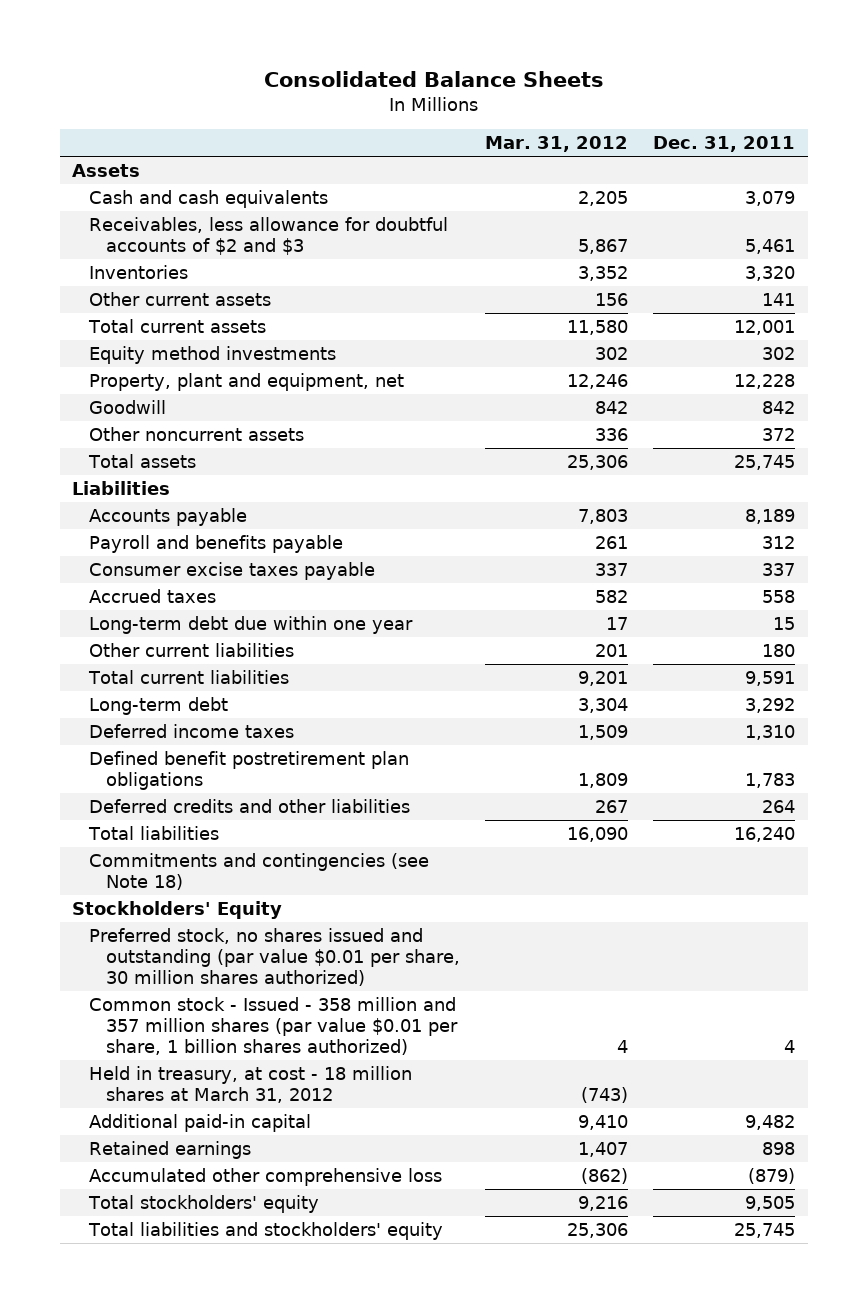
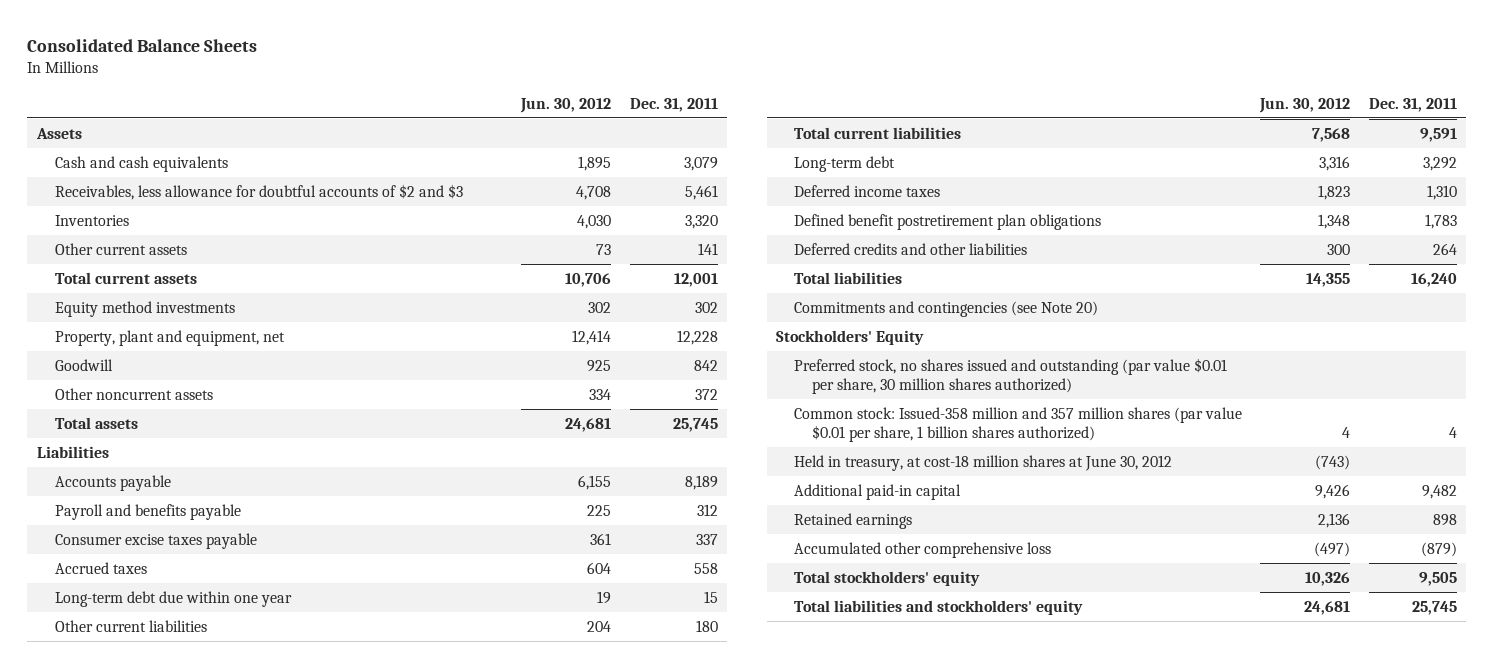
[485,135,629,152] Mar. 31, 2012 -> none
none -> [520,97,612,113] Jun. 30, 2012
[89,852,430,891] Commitments and contingencies (see Note 18) -> [793,300,1098,317] Commitments and contingencies (see Note 20)
[89,996,458,1056] Common stock - Issued - 358 million and 357 million shares (par value $0.01 per share, 1 billion shares authorized) -> [793,406,1242,442] Common stock: Issued-358 million and 357 million shares (par value $0.01 per share, 1 billion shares authorized)
[89,1065,413,1104] Held in treasury, at cost - 18 million shares at March 31, 2012 -> [793,454,1172,471] Held in treasury, at cost-18 million shares at June 30, 2012

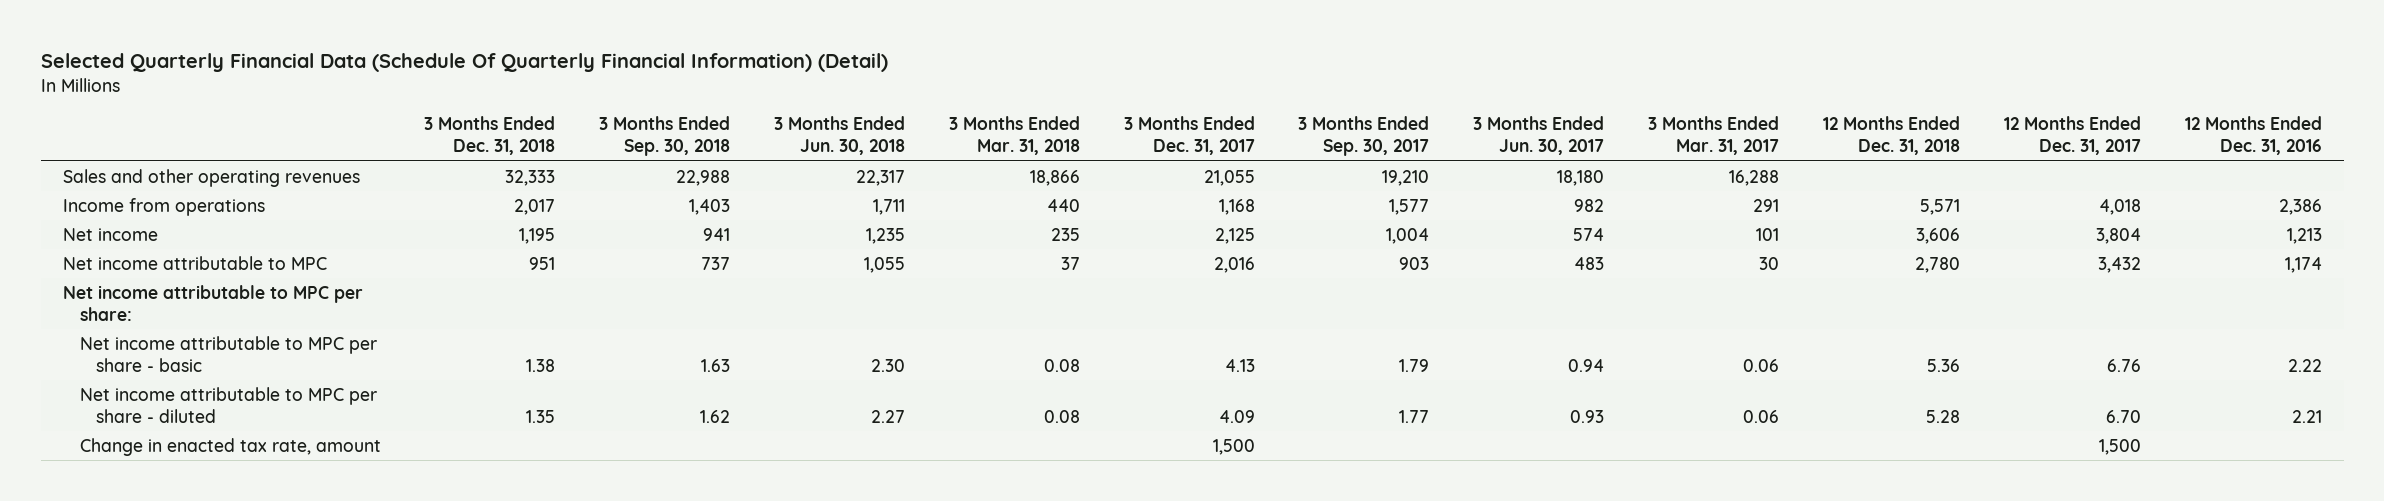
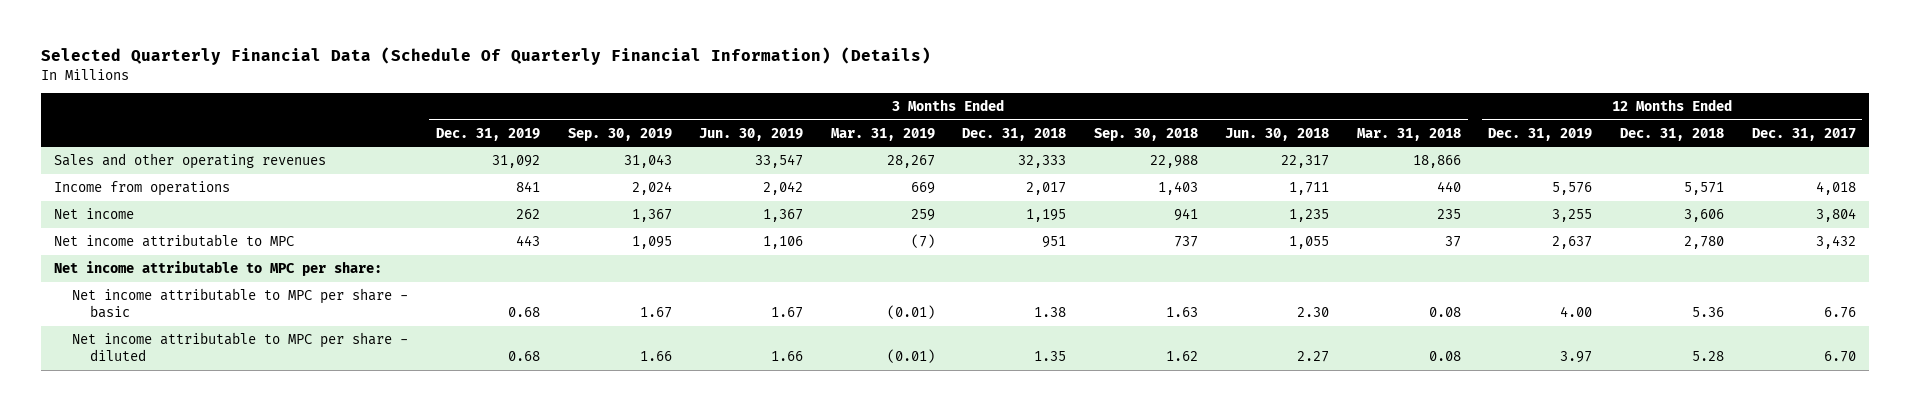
[40,53,888,73] Selected Quarterly Financial Data (Schedule Of Quarterly Financial Information) (Detail) -> [40,47,931,66] Selected Quarterly Financial Data (Schedule Of Quarterly Financial Information) (Details)
[1123,116,1255,156] 3 Months Ended Dec. 31, 2017 -> none
[1298,116,1430,157] 3 Months Ended Sep. 30, 2017 -> none
[1473,116,1605,156] 3 Months Ended Jun. 30, 2017 -> none
[1648,116,1780,156] 3 Months Ended Mar. 31, 2017 -> none
[2184,116,2322,156] 12 Months Ended Dec. 31, 2016 -> none
none -> [435,127,540,141] Dec. 31, 2019
none -> [567,127,672,141] Sep. 30, 2019
none -> [699,127,804,141] Jun. 30, 2019
none -> [830,127,935,141] Mar. 31, 2019
none -> [1488,127,1593,141] Dec. 31, 2019
[79,437,381,456] Change in enacted tax rate, amount -> none

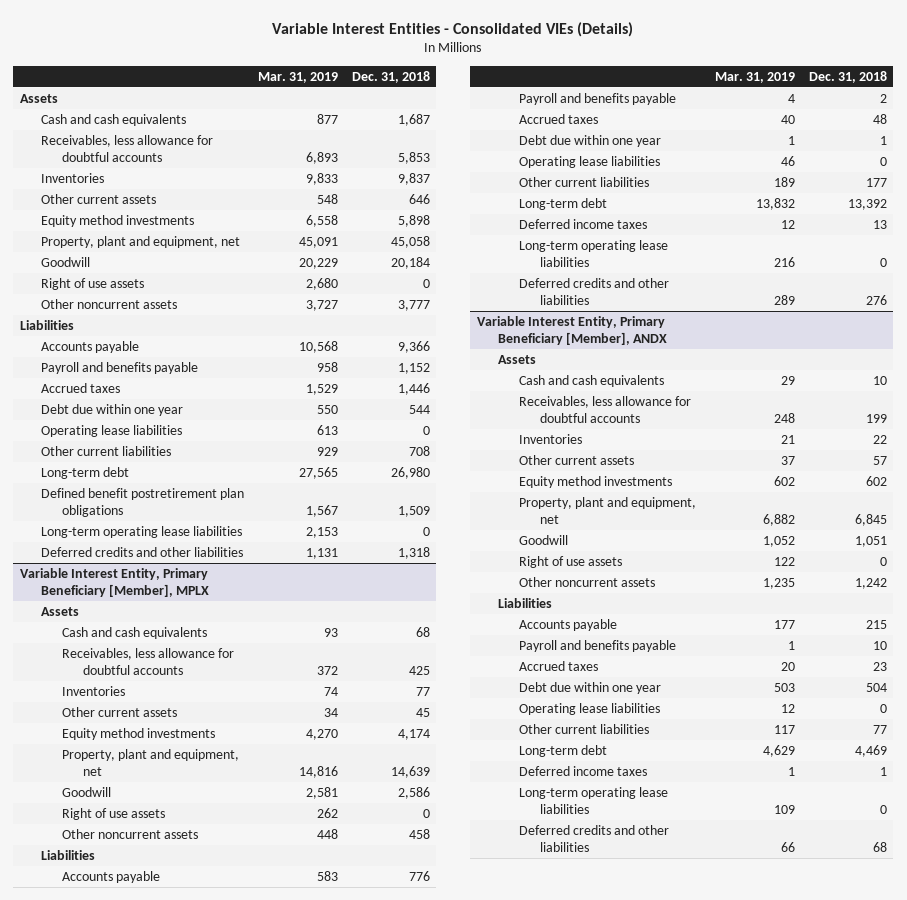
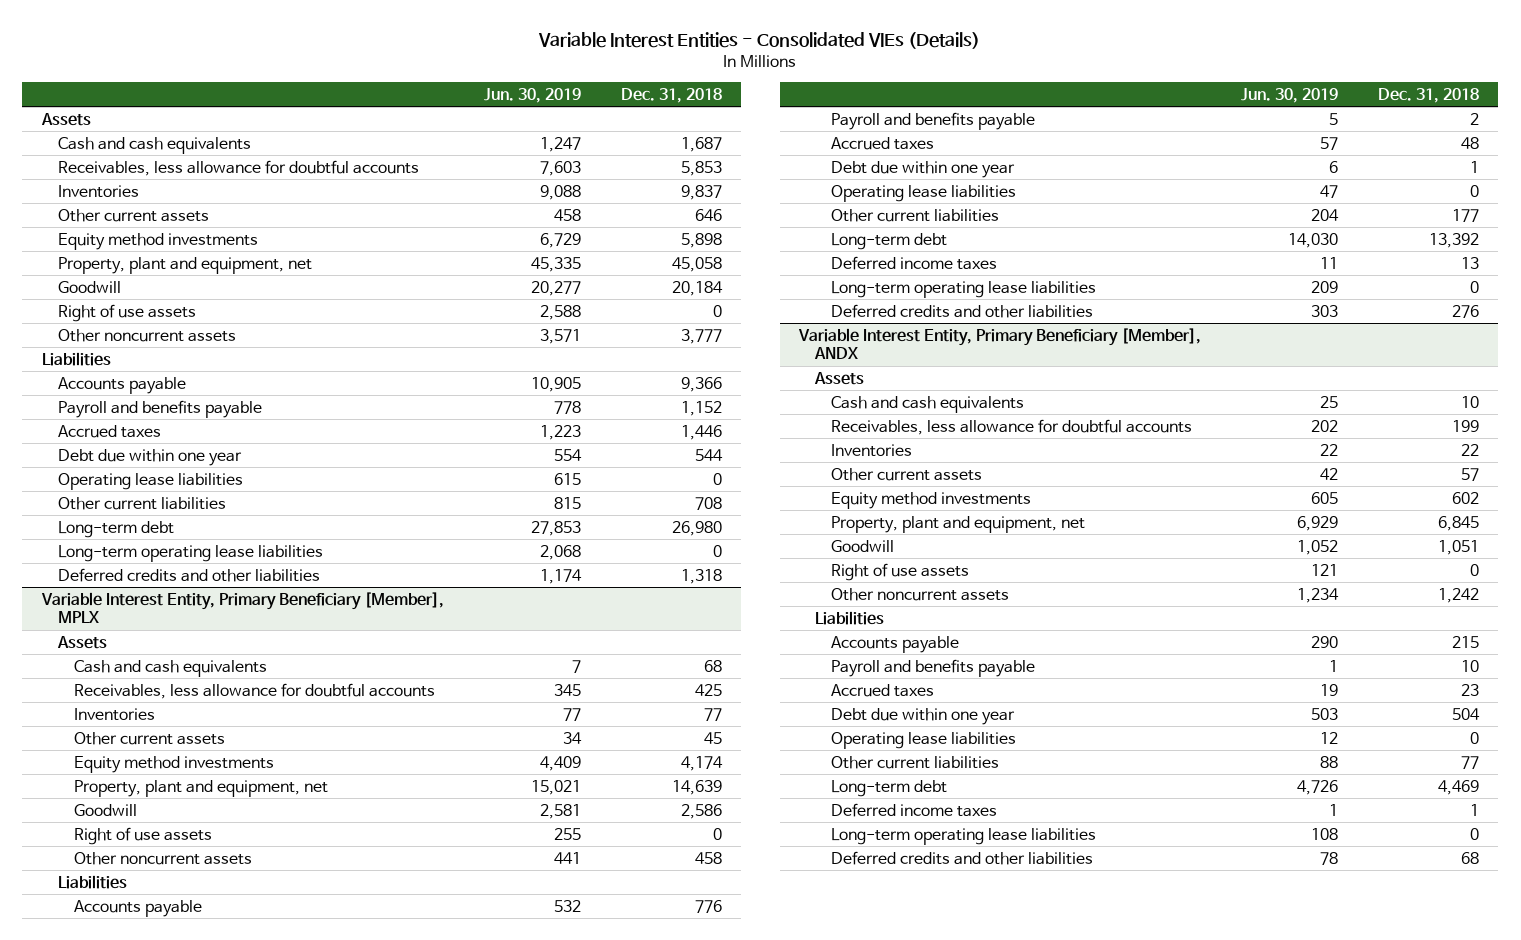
[257,71,338,83] Mar. 31, 2019 -> none
none -> [483,87,581,103] Jun. 30, 2019
[40,488,244,517] Defined benefit postretirement plan obligations -> none

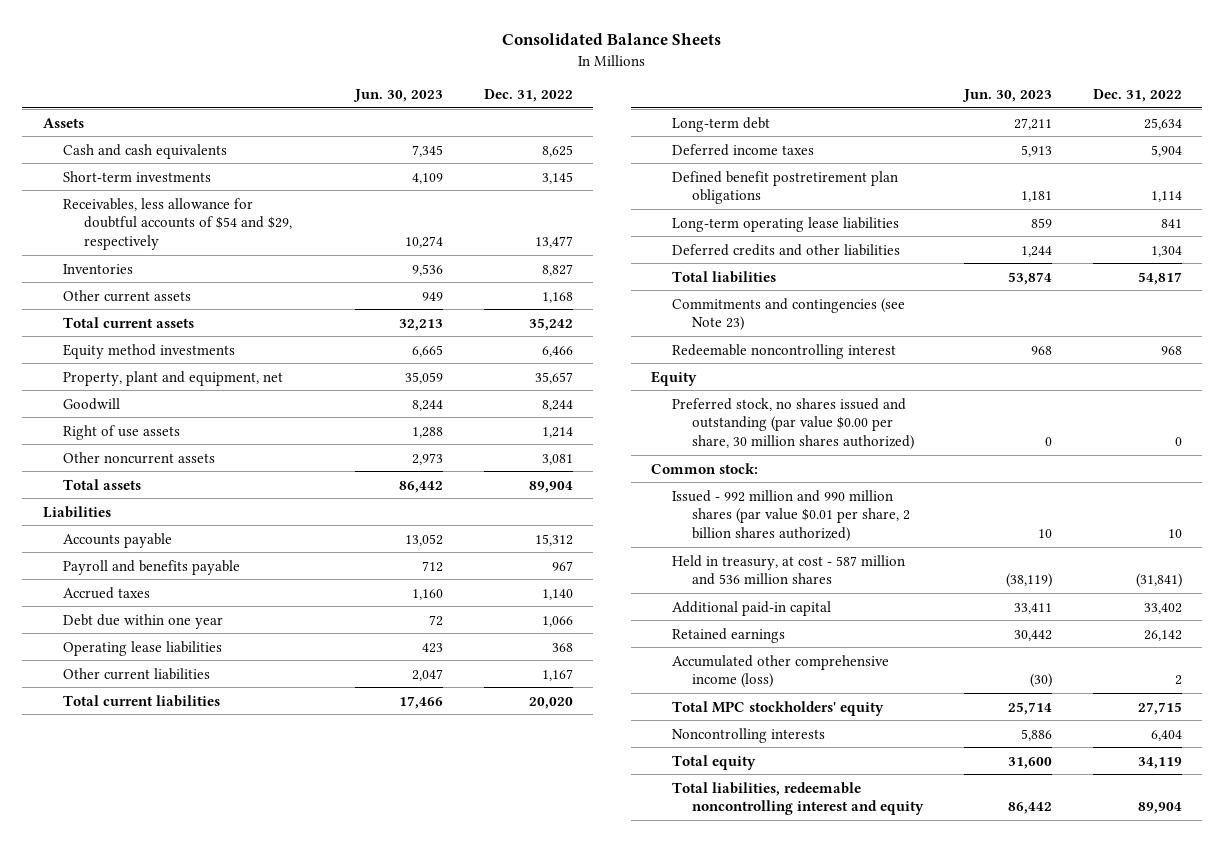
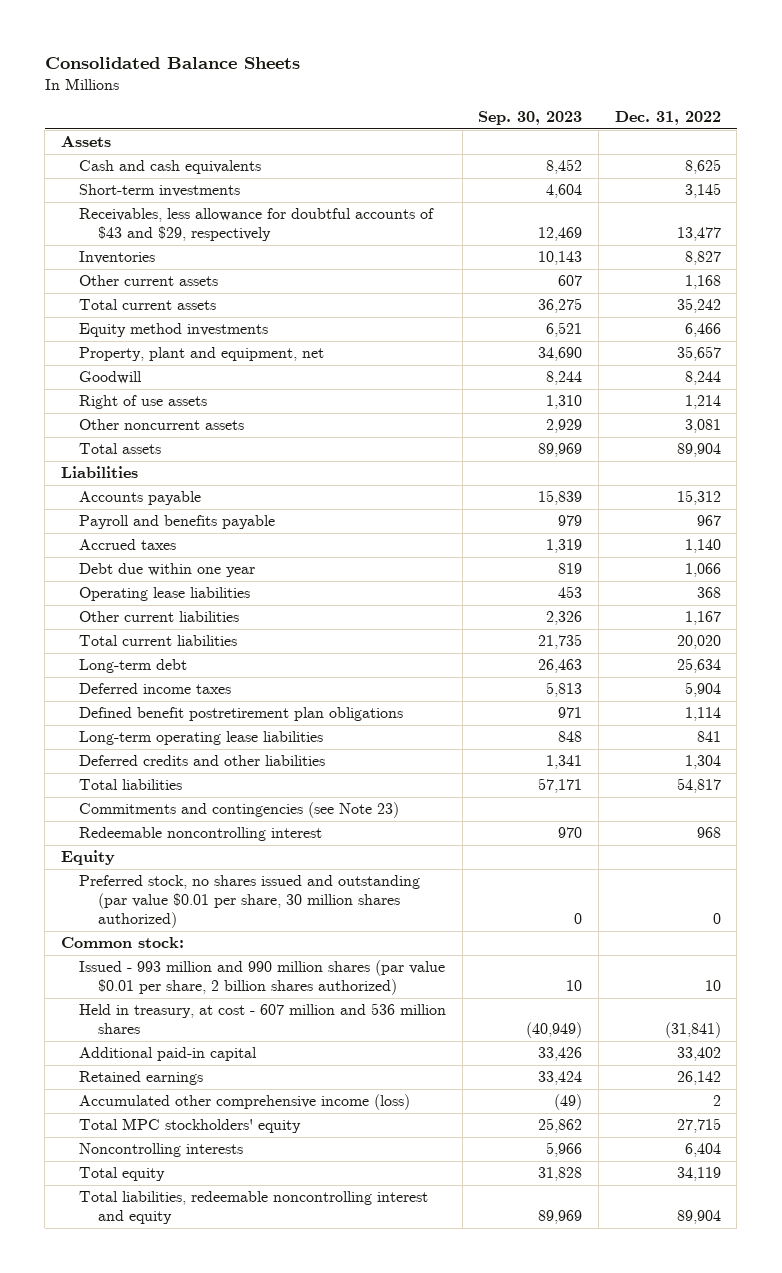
[353,89,444,103] Jun. 30, 2023 -> none
none -> [478,111,583,126] Sep. 30, 2023
[63,197,292,251] Receivables, less allowance for doubtful accounts of $54 and $29, respectively -> [79,208,435,242] Receivables, less allowance for doubtful accounts of $43 and $29, respectively
[671,397,915,451] Preferred stock, no shares issued and outstanding (par value $0.00 per share, 30 million shares authorized) -> [79,875,421,929] Preferred stock, no shares issued and outstanding (par value $0.01 per share, 30 million shares authorized)
[671,489,911,543] Issued - 992 million and 990 million shares (par value $0.01 per share, 2 billion shares authorized) -> [79,960,446,996] Issued - 993 million and 990 million shares (par value $0.01 per share, 2 billion shares authorized)
[671,554,905,586] Held in treasury, at cost - 587 million and 536 million shares -> [79,1003,447,1035] Held in treasury, at cost - 607 million and 536 million shares

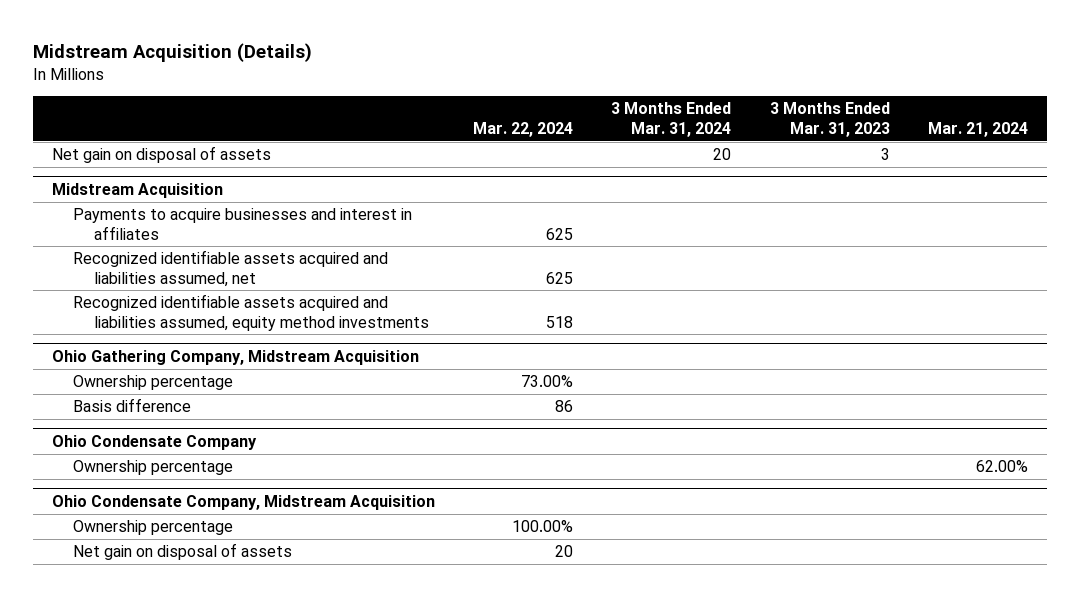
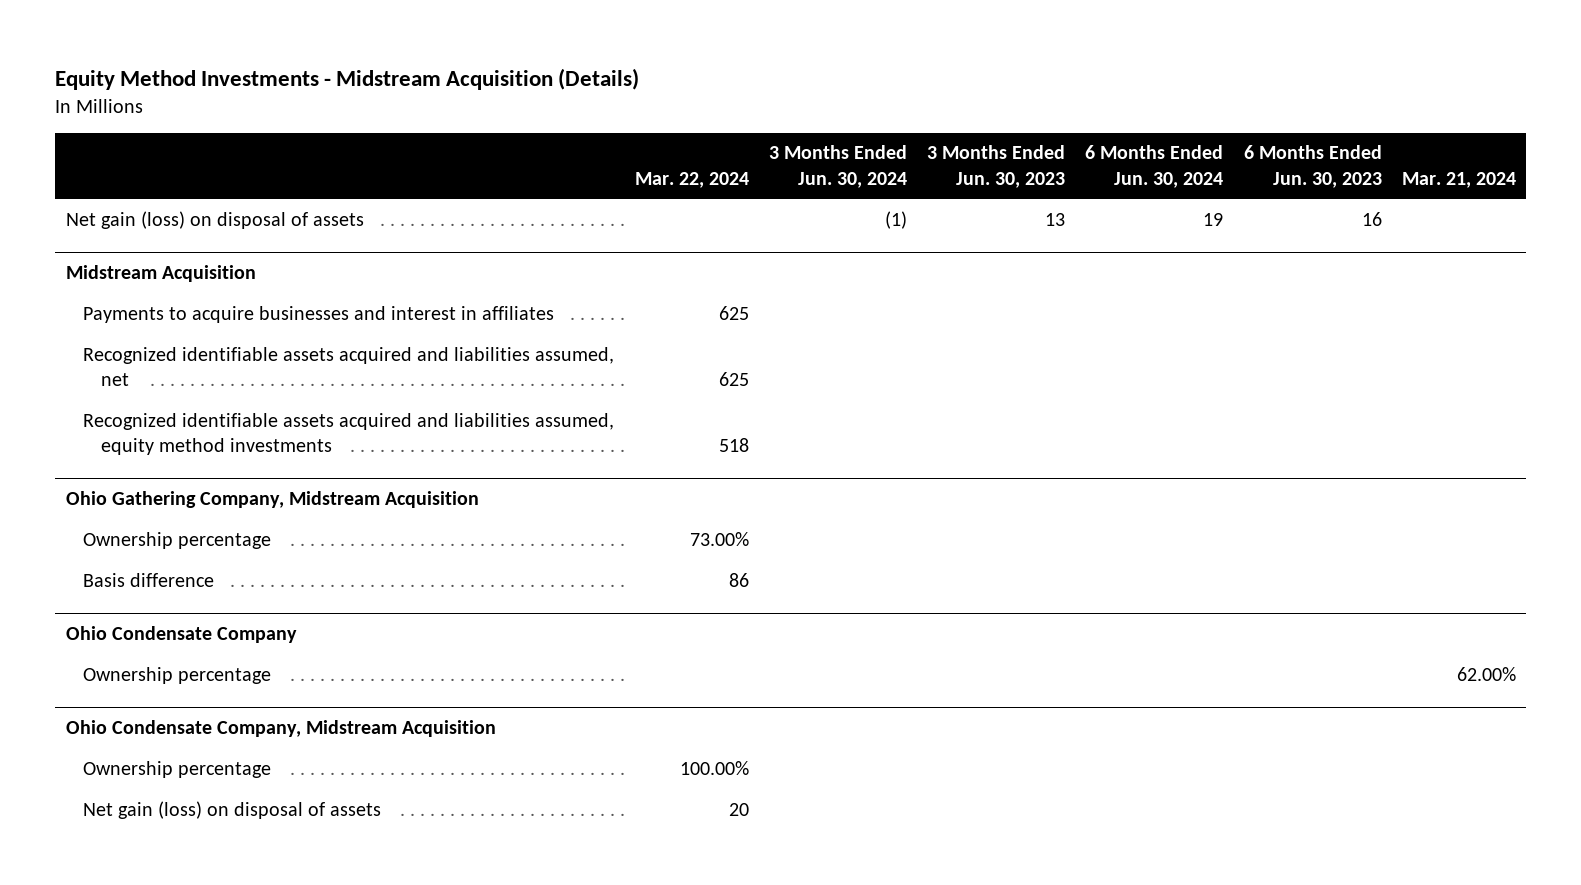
[32,43,312,63] Midstream Acquisition (Details) -> [55,68,640,91] Equity Method Investments - Midstream Acquisition (Details)
[611,102,732,138] 3 Months Ended Mar. 31, 2024 -> none
[769,102,890,138] 3 Months Ended Mar. 31, 2023 -> none
none -> [768,145,907,188] 3 Months Ended Jun. 30, 2024
none -> [927,145,1066,188] 3 Months Ended Jun. 30, 2023
none -> [1085,145,1224,188] 6 Months Ended Jun. 30, 2024
none -> [1243,145,1382,188] 6 Months Ended Jun. 30, 2023
[52,146,272,164] Net gain on disposal of assets -> [65,210,364,229] Net gain (loss) on disposal of assets
[72,543,292,561] Net gain on disposal of assets -> [83,800,382,819] Net gain (loss) on disposal of assets

